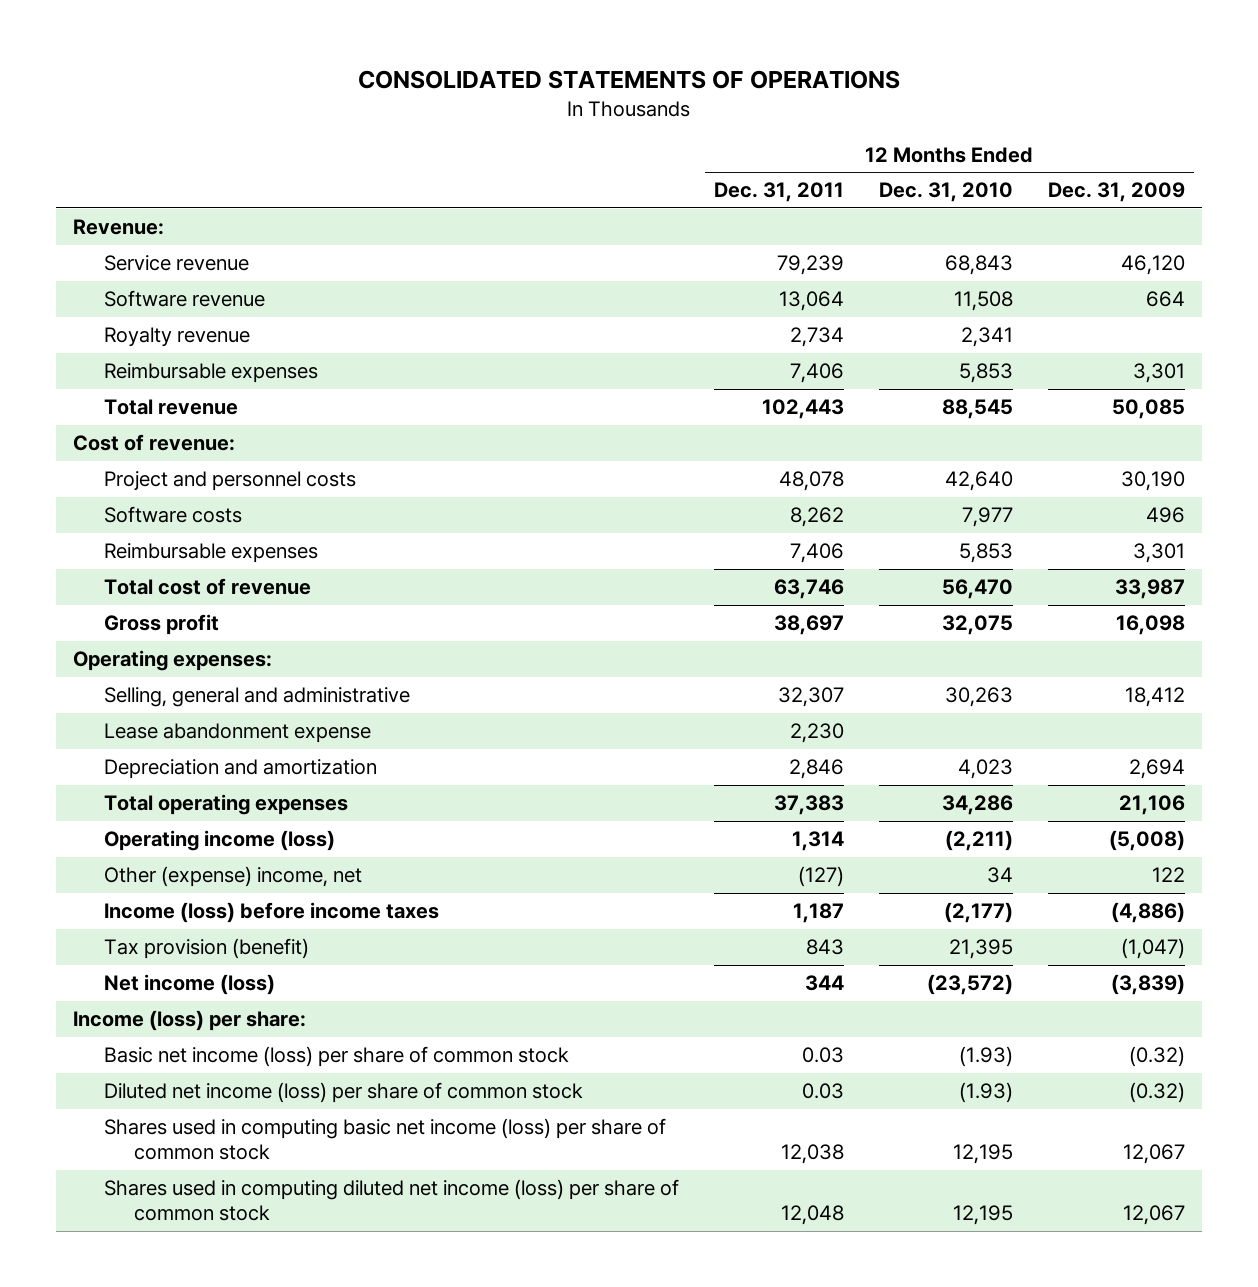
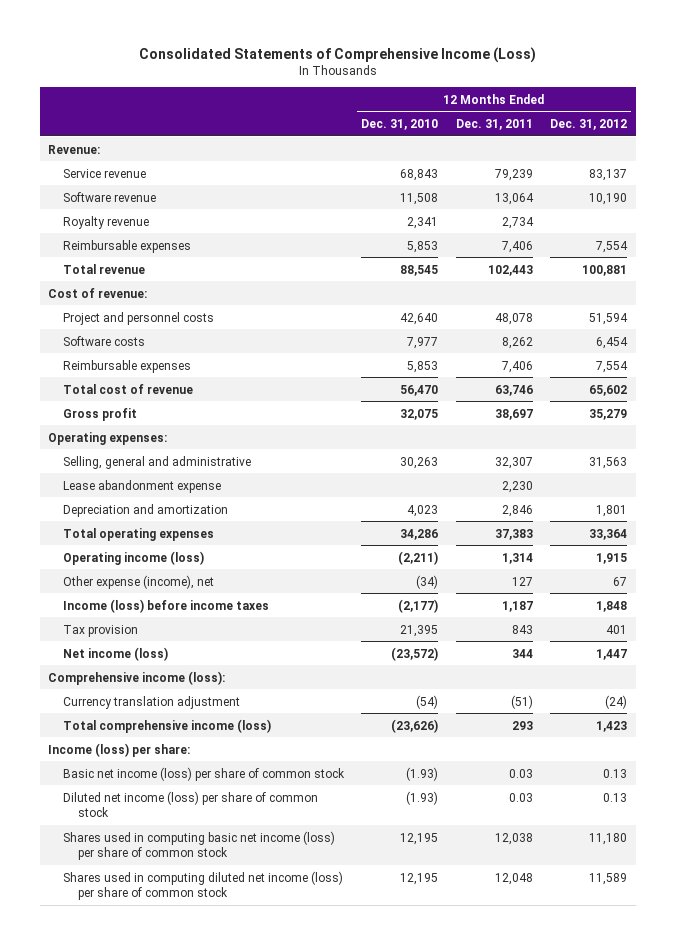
[357,69,900,89] CONSOLIDATED STATEMENTS OF OPERATIONS -> [138,46,536,63] Consolidated Statements of Comprehensive Income (Loss)
[1047,182,1185,203] Dec. 31, 2009 -> none
none -> [549,119,627,131] Dec. 31, 2012
[103,866,362,888] Other (expense) income, net -> [63,574,215,589] Other expense (income), net
[797,866,844,888] (127) -> [511,576,533,586] 127
[986,867,1013,884] 34 -> [416,574,439,589] (34)
[103,938,309,960] Tax provision (benefit) -> [63,624,139,637] Tax provision
none -> [48,670,226,685] Comprehensive income (loss):
none -> [63,695,241,709] Currency translation adjustment
none -> [63,718,272,733] Total comprehensive income (loss)

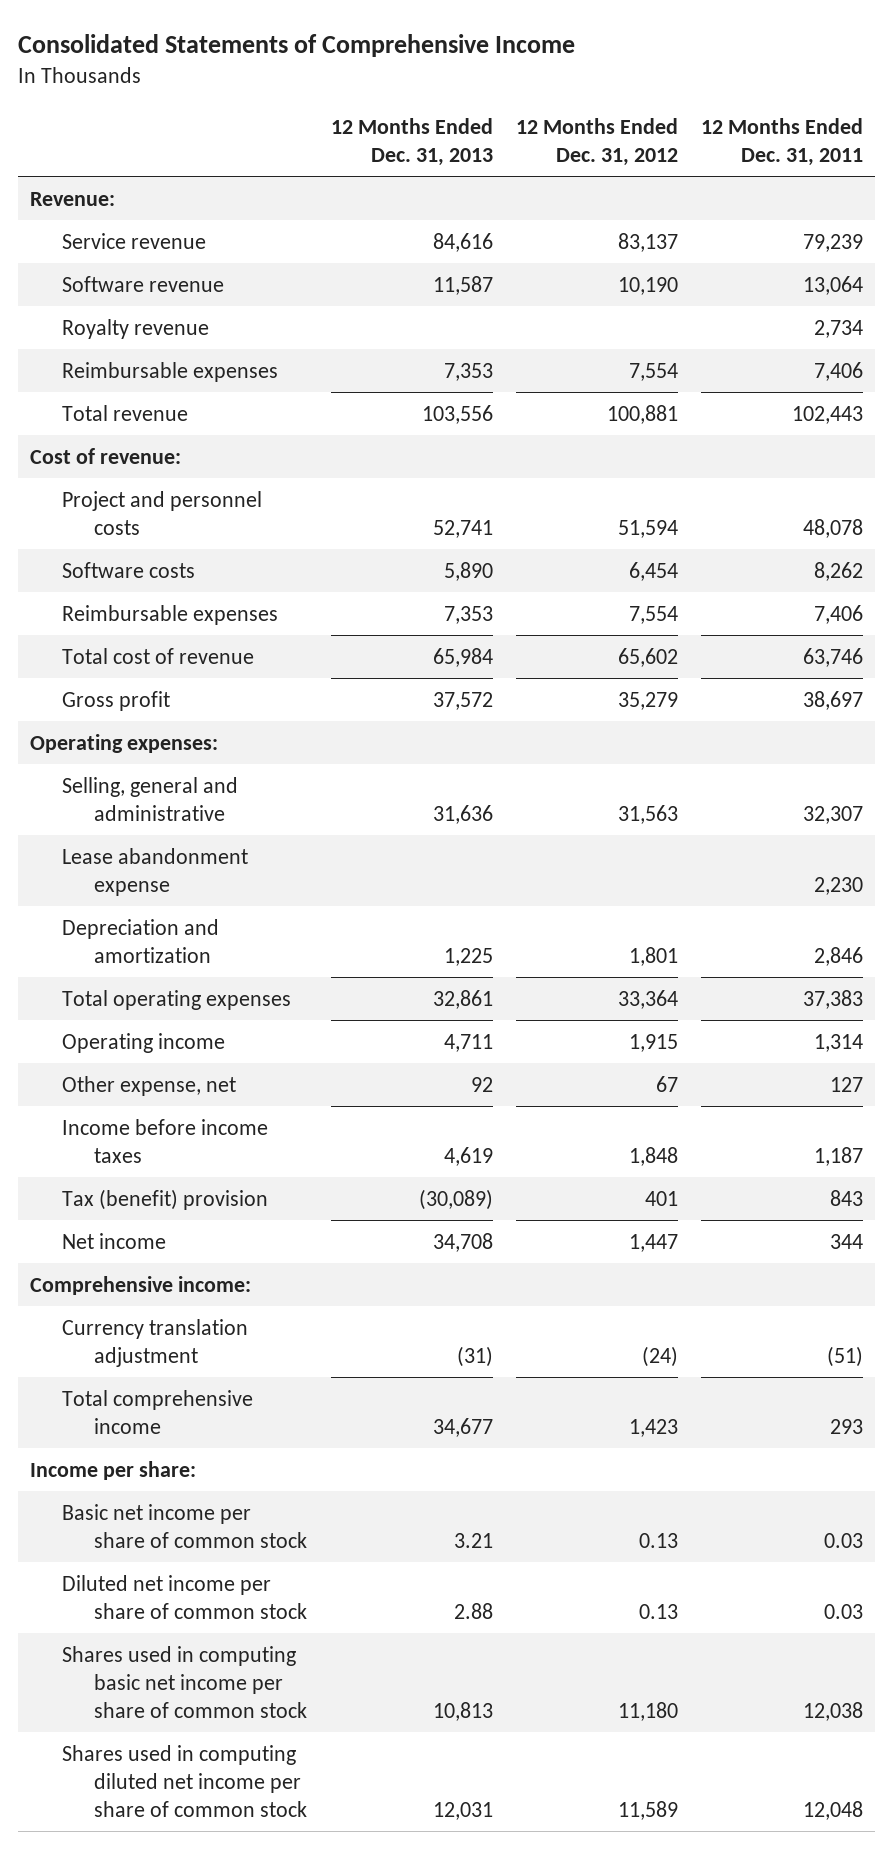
[138,46,536,63] Consolidated Statements of Comprehensive Income (Loss) -> [18,33,576,57] Consolidated Statements of Comprehensive Income
[361,119,439,131] Dec. 31, 2010 -> none
none -> [330,117,493,166] 12 Months Ended Dec. 31, 2013
[63,550,205,565] Operating income (loss) -> [62,1032,226,1053] Operating income
[63,574,215,589] Other expense (income), net -> [62,1075,237,1096] Other expense, net
[63,598,270,613] Income (loss) before income taxes -> [62,1118,269,1163] Income before income taxes
[63,624,139,637] Tax provision -> [62,1188,269,1210] Tax (benefit) provision
[63,646,169,661] Net income (loss) -> [62,1232,167,1249] Net income
[48,670,226,685] Comprehensive income (loss): -> [29,1275,251,1295] Comprehensive income:
[63,718,272,733] Total comprehensive income (loss) -> [62,1389,254,1434] Total comprehensive income
[48,742,191,757] Income (loss) per share: -> [29,1460,196,1480] Income per share:
[63,766,346,781] Basic net income (loss) per share of common stock -> [62,1503,308,1548] Basic net income per share of common stock
[63,790,319,818] Diluted net income (loss) per share of common stock -> [62,1574,308,1619] Diluted net income per share of common stock
[63,830,336,861] Shares used in computing basic net income (loss) per share of common stock -> [62,1645,308,1719] Shares used in computing basic net income per share of common stock
[63,870,344,901] Shares used in computing diluted net income (loss) per share of common stock -> [62,1744,308,1818] Shares used in computing diluted net income per share of common stock

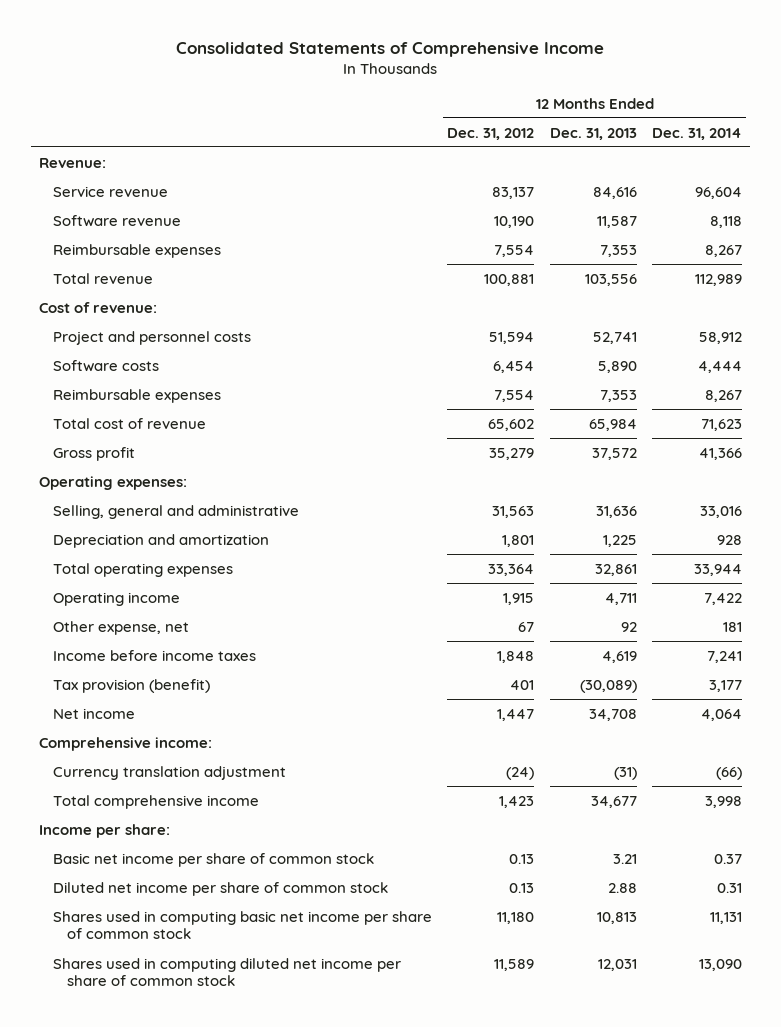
[701,117,864,166] 12 Months Ended Dec. 31, 2011 -> none
none -> [652,127,743,140] Dec. 31, 2014
[62,318,210,339] Royalty revenue -> none
[62,847,249,896] Lease abandonment expense -> none
[62,1188,269,1210] Tax (benefit) provision -> [52,678,210,693] Tax provision (benefit)

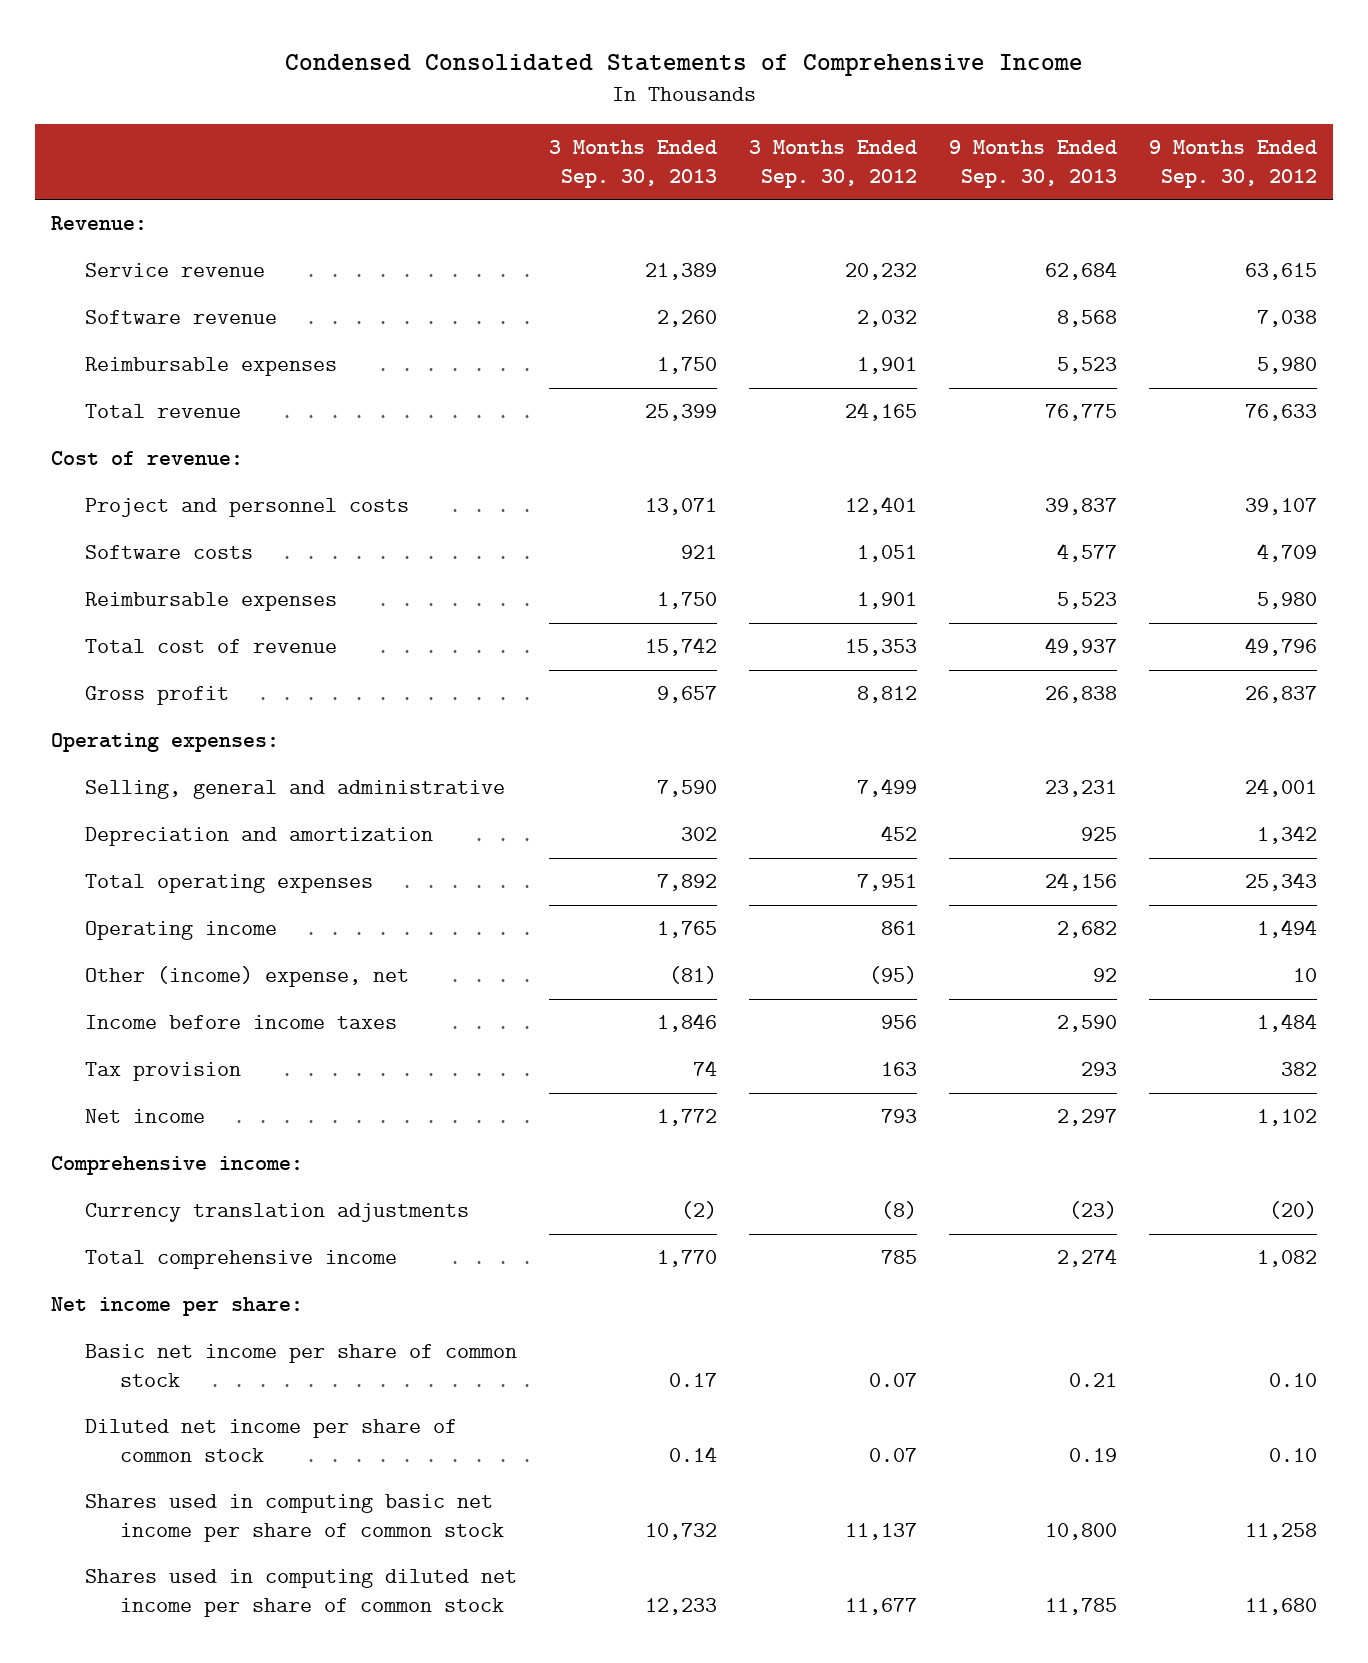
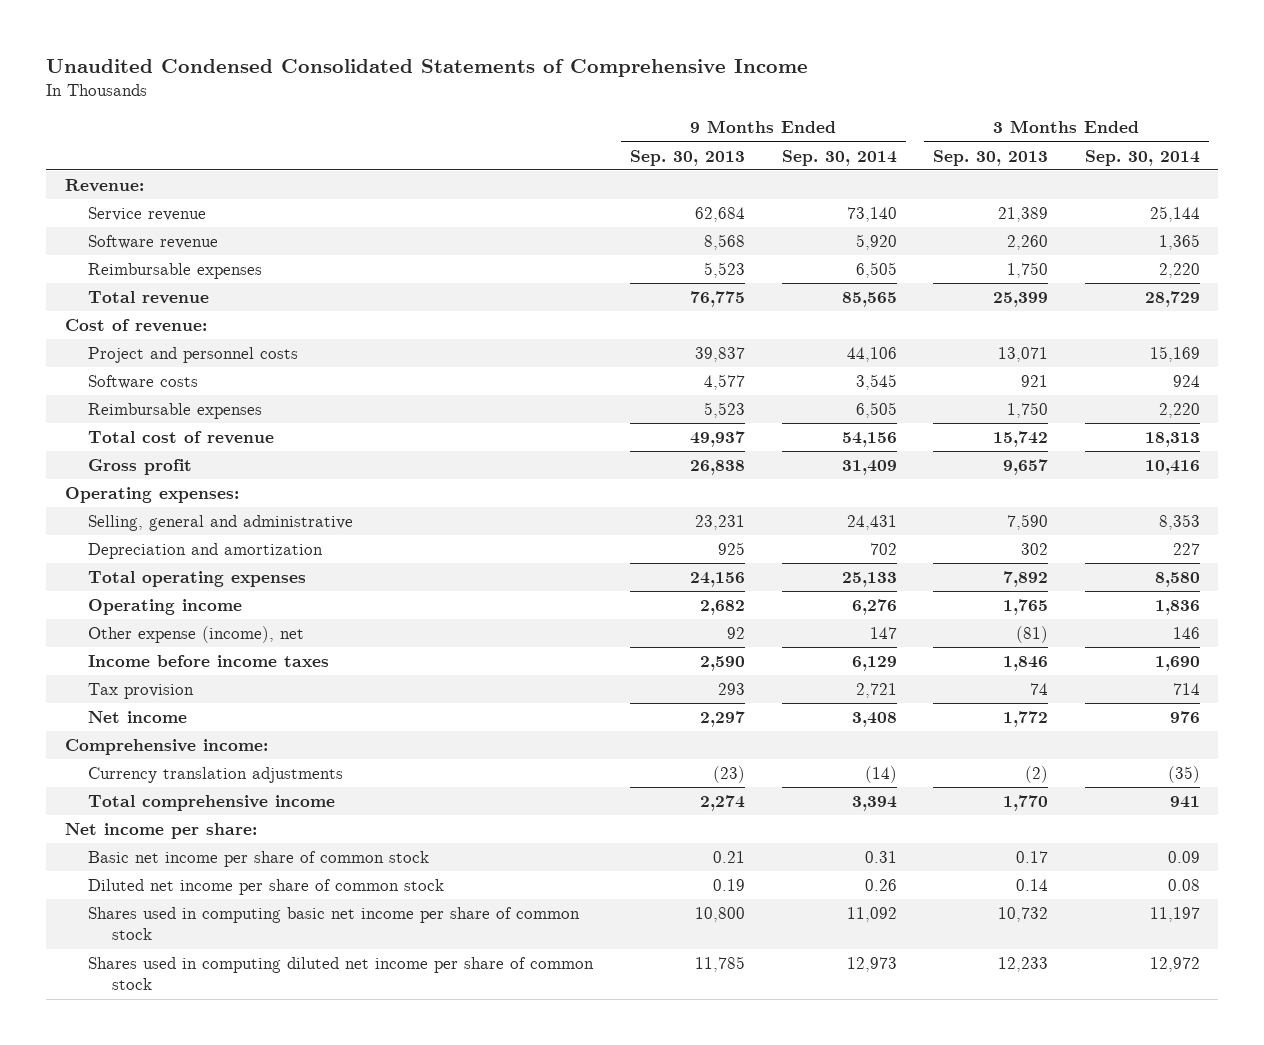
[284,54,1083,77] Condensed Consolidated Statements of Comprehensive Income -> [46,58,809,77] Unaudited Condensed Consolidated Statements of Comprehensive Income
[749,140,918,188] 3 Months Ended Sep. 30, 2012 -> none
[1148,140,1317,188] 9 Months Ended Sep. 30, 2012 -> none
none -> [781,149,897,166] Sep. 30, 2014
none -> [1084,149,1200,166] Sep. 30, 2014
[85,966,410,988] Other (income) expense, net -> [88,626,305,644] Other expense (income), net

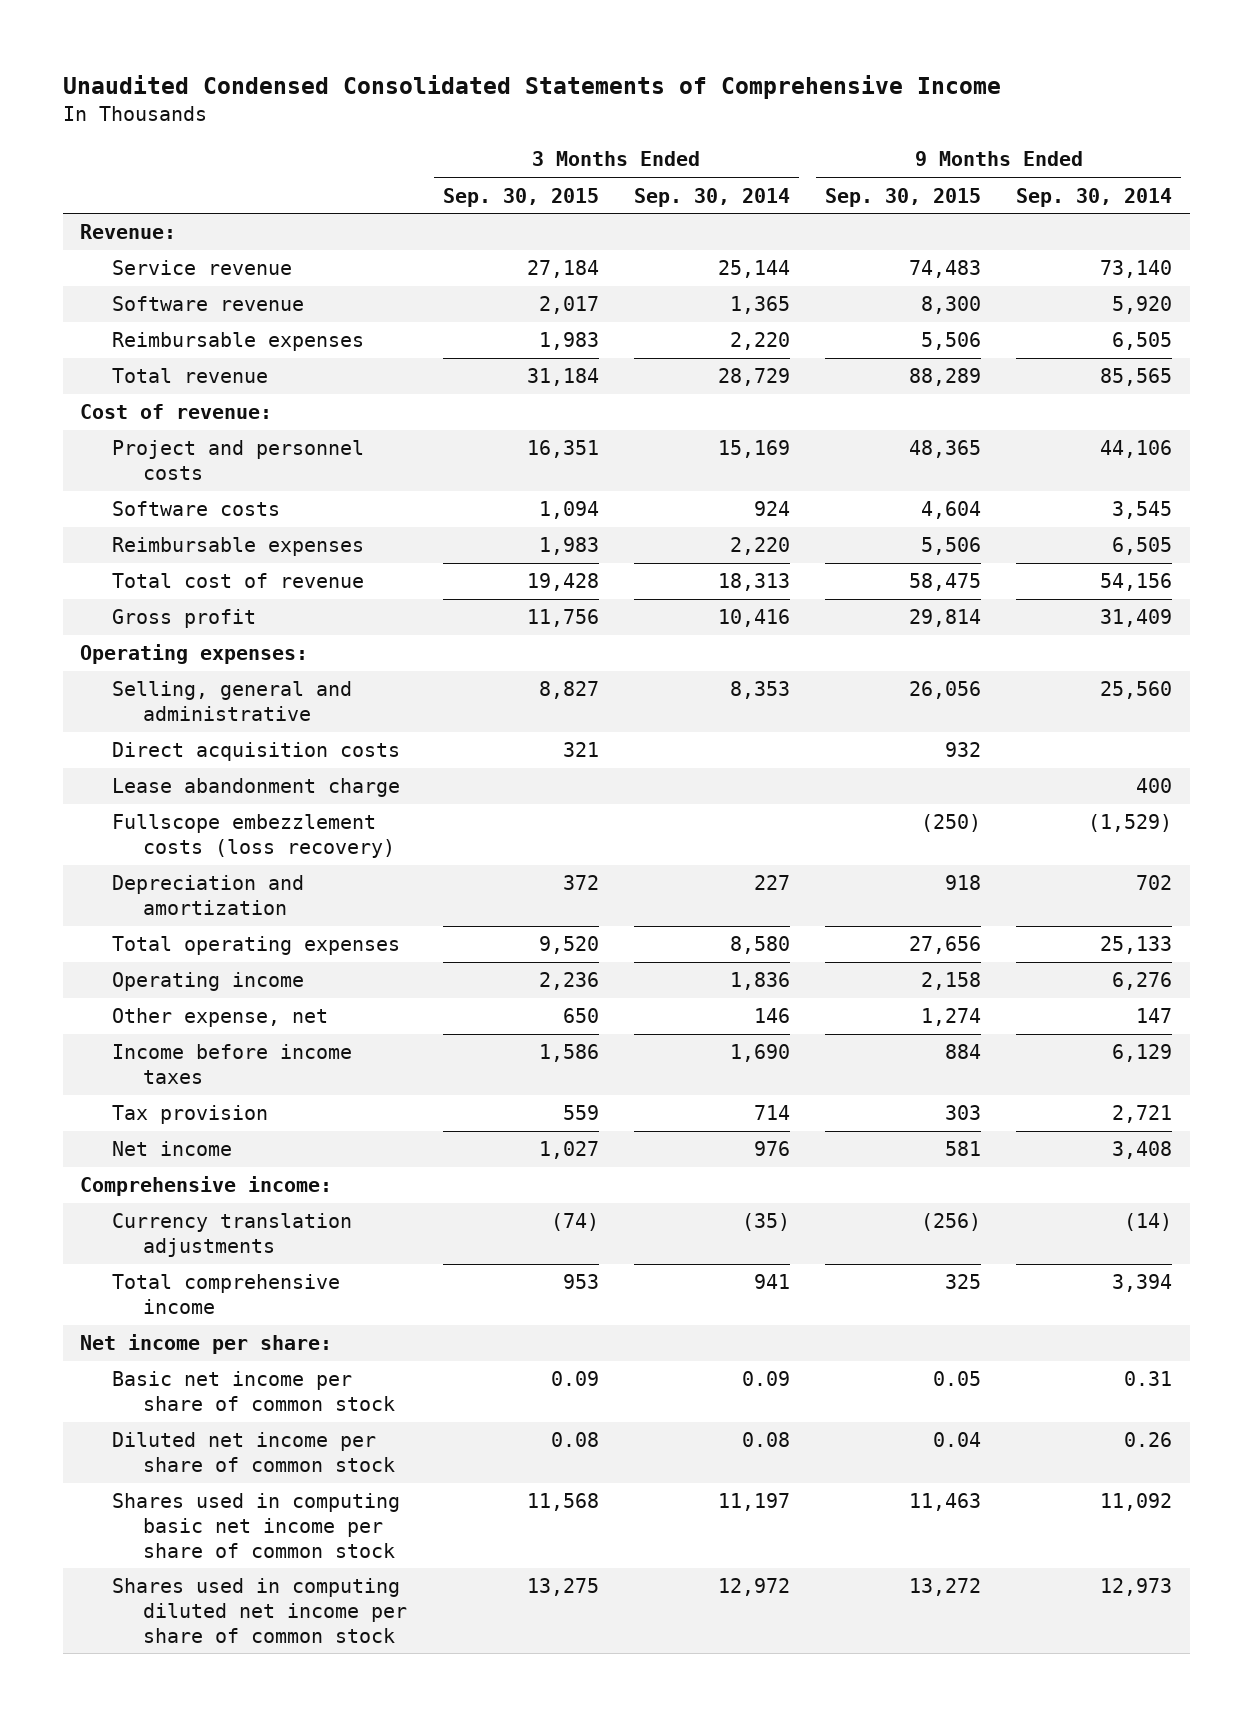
[629,149,745,166] Sep. 30, 2013 -> none
[933,149,1049,166] Sep. 30, 2013 -> none
none -> [442,187,599,207] Sep. 30, 2015
none -> [825,187,982,207] Sep. 30, 2015
[846,515,897,531] 24,431 -> [1100,681,1173,700] 25,560
none -> [111,742,400,762] Direct acquisition costs
none -> [111,778,400,798] Lease abandonment charge
none -> [111,814,396,858] Fullscope embezzlement costs (loss recovery)
[88,626,305,644] Other expense (income), net -> [111,1008,328,1028] Other expense, net

